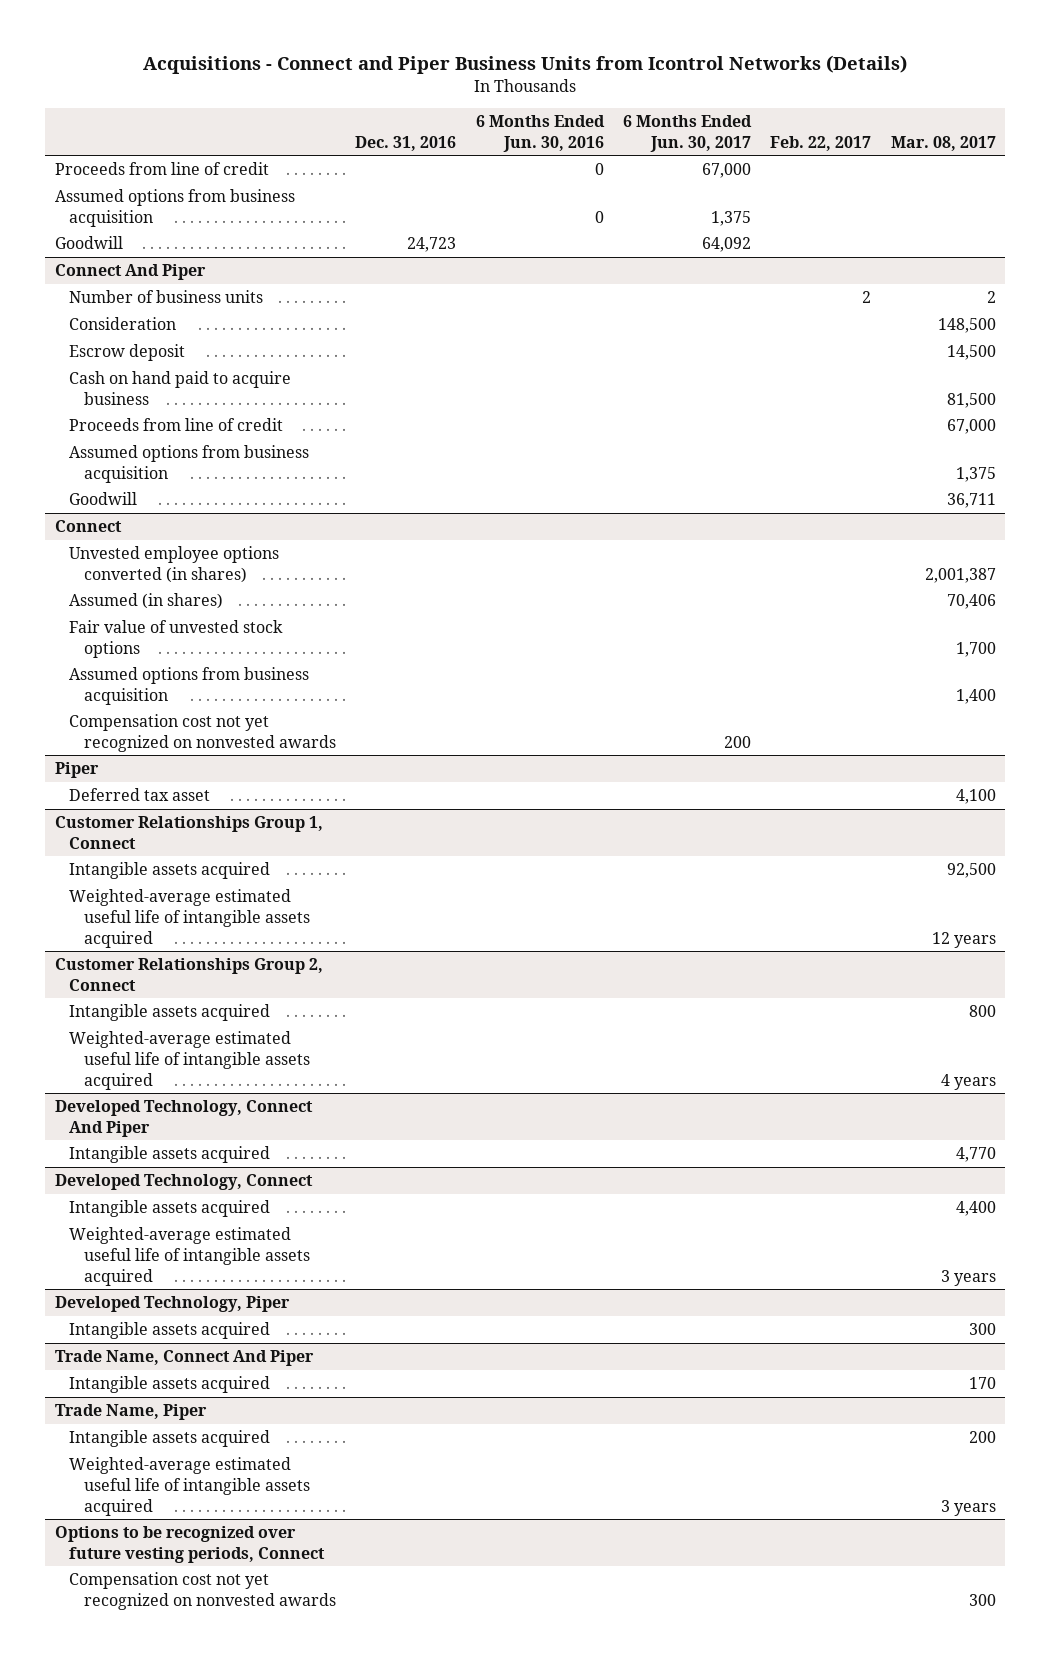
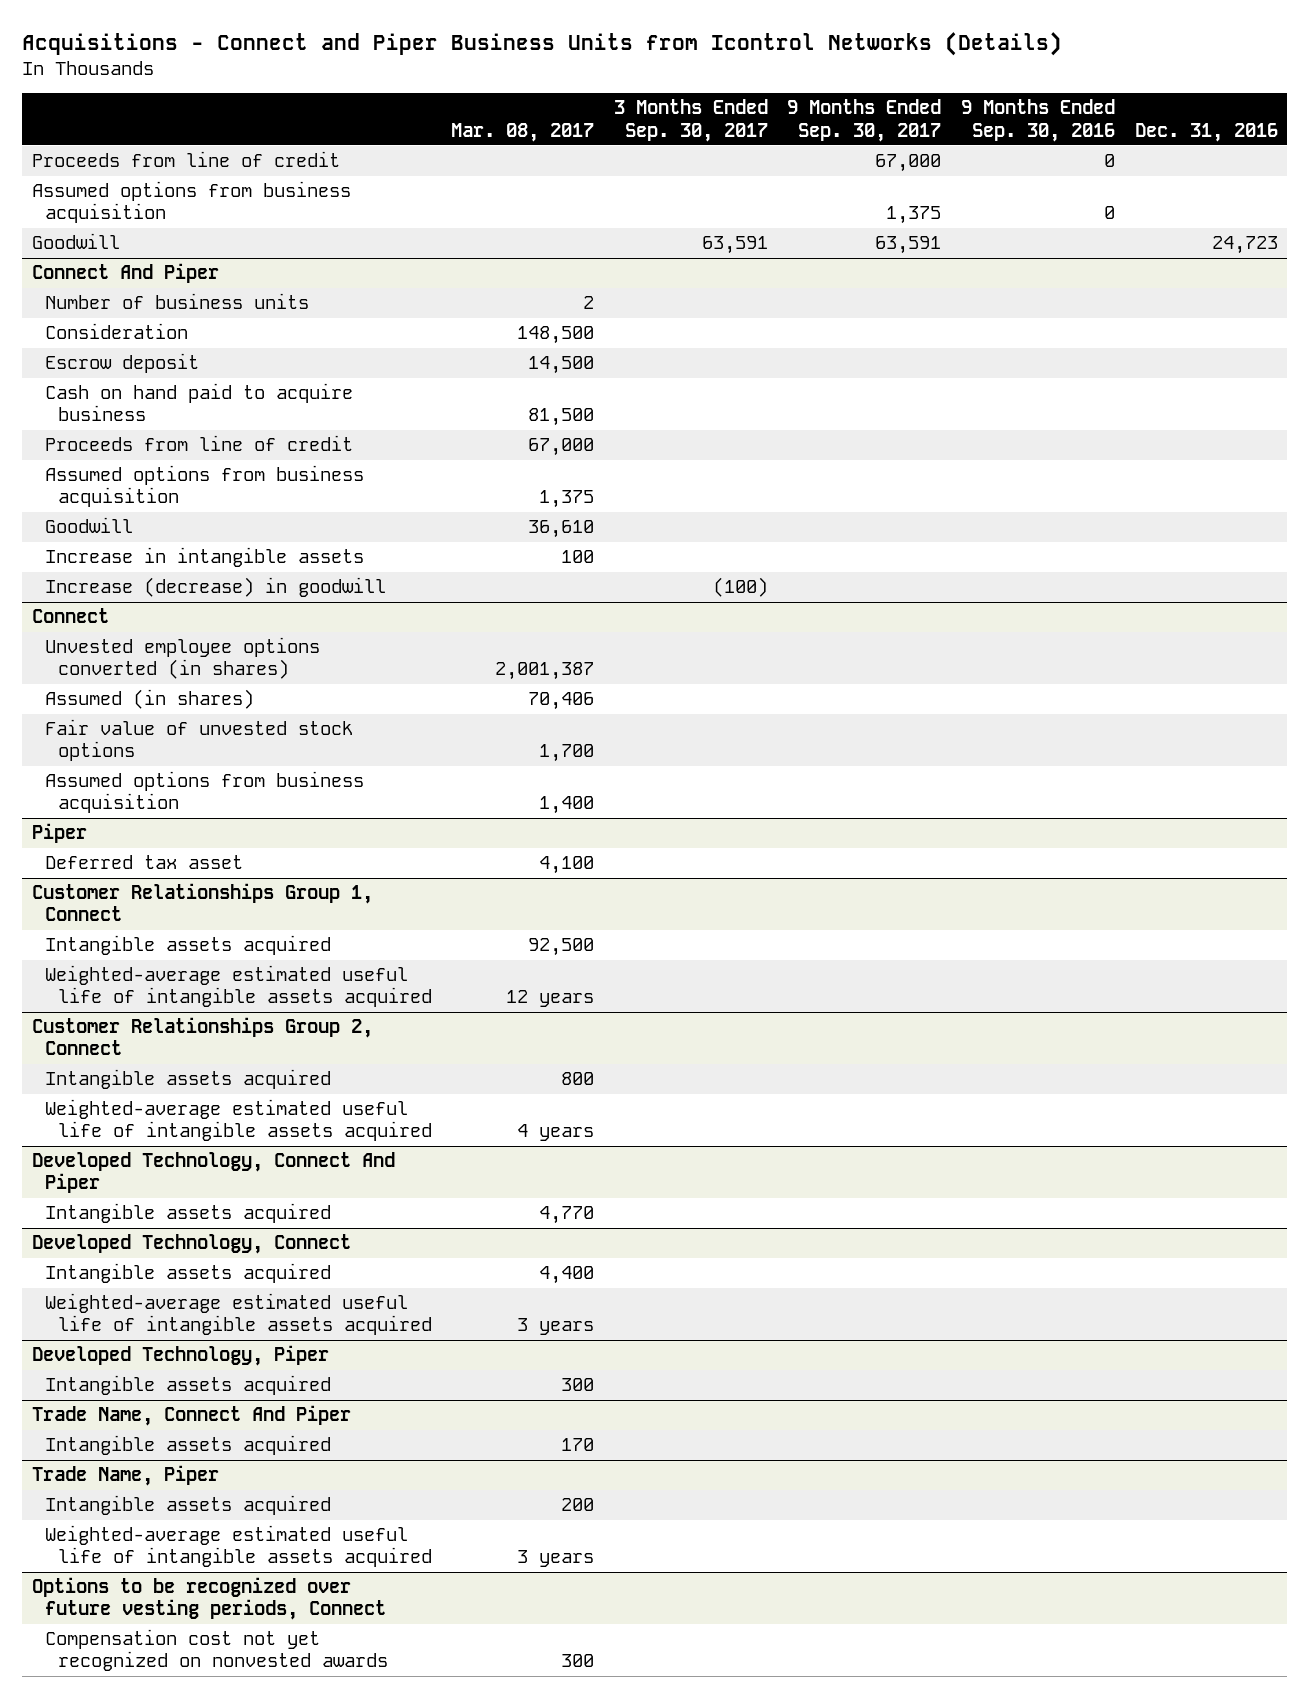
[475,115,605,152] 6 Months Ended Jun. 30, 2016 -> none
[622,115,752,152] 6 Months Ended Jun. 30, 2017 -> none
[770,135,872,151] Feb. 22, 2017 -> none
none -> [613,99,768,142] 3 Months Ended Sep. 30, 2017
none -> [787,99,942,142] 9 Months Ended Sep. 30, 2017
none -> [960,99,1115,142] 9 Months Ended Sep. 30, 2016
[946,493,996,509] 36,711 -> [528,520,595,539] 36,610
none -> [44,547,364,568] Increase in intangible assets
none -> [44,577,386,598] Increase (decrease) in goodwill
[69,714,337,752] Compensation cost not yet recognized on nonvested awards -> none

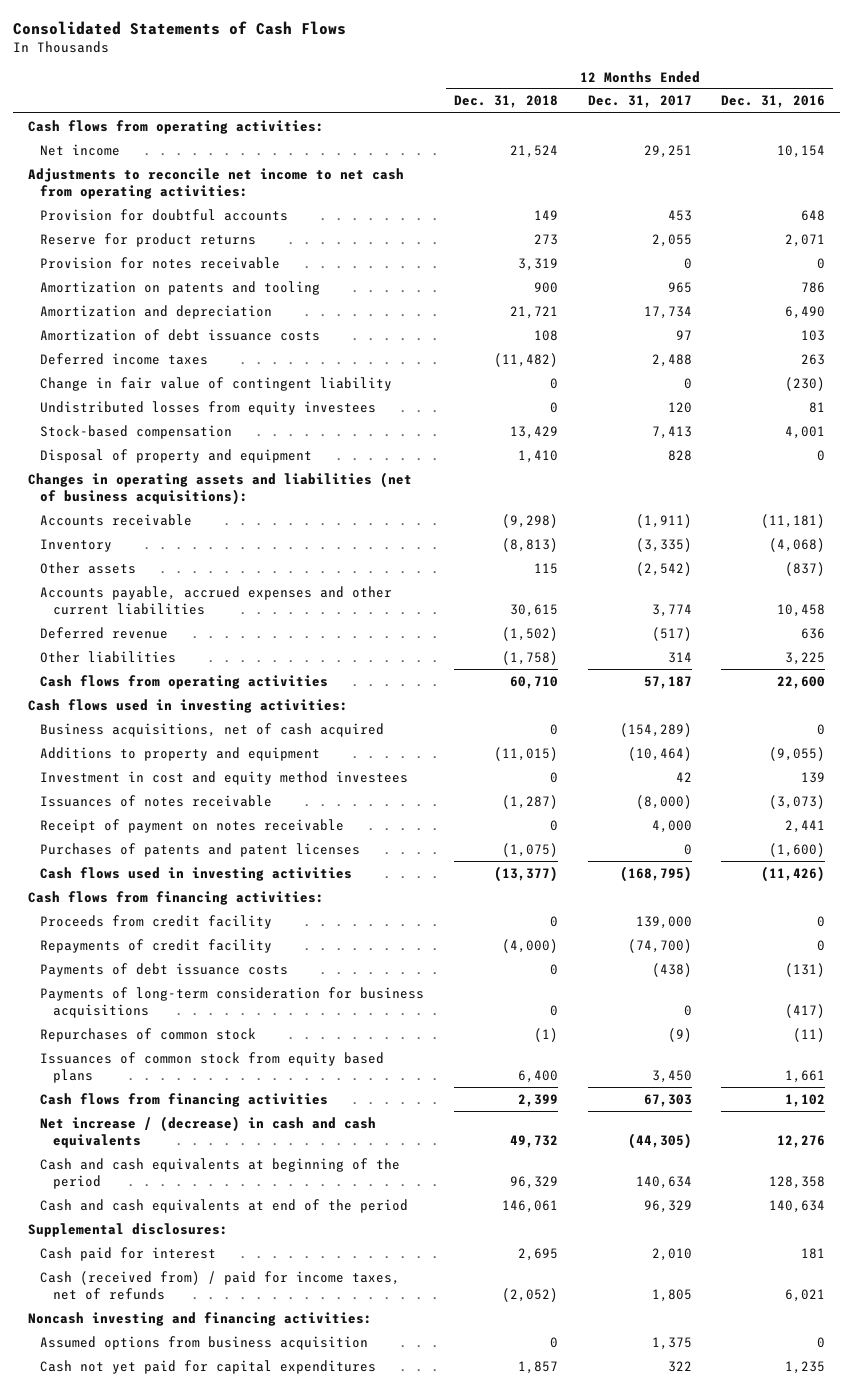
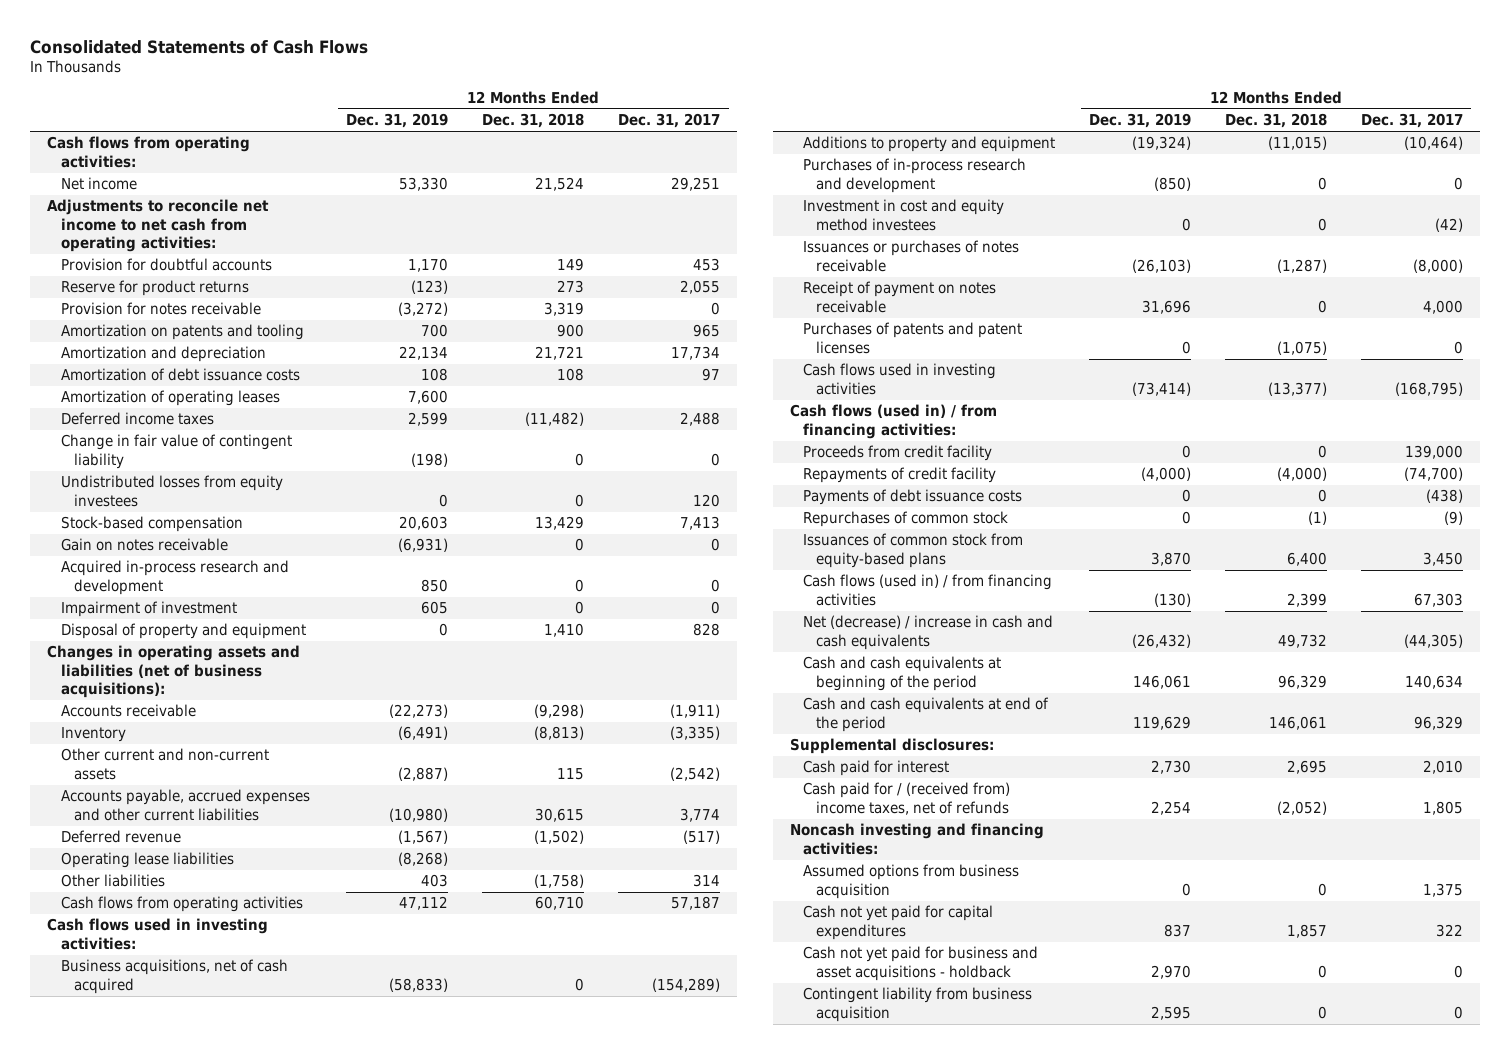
[721,95,826,109] Dec. 31, 2016 -> none
none -> [346,113,449,129] Dec. 31, 2019
none -> [60,390,280,407] Amortization of operating leases
none -> [60,538,228,552] Gain on notes receivable
none -> [60,560,289,595] Acquired in-process research and development
none -> [60,601,237,618] Impairment of investment
[40,561,137,574] Other assets -> [60,748,269,780] Other current and non-current assets
none -> [60,852,234,869] Operating lease liabilities
none -> [803,158,1027,193] Purchases of in-process research and development
[675,771,692,782] 42 -> [1434,217,1463,232] (42)
[40,794,273,807] Issuances of notes receivable -> [803,240,1020,272] Issuances or purchases of notes receivable
[27,890,324,905] Cash flows from financing activities: -> [790,404,998,439] Cash flows (used in) / from financing activities:
[40,986,425,1018] Payments of long-term consideration for business acquisitions -> none
[40,1051,385,1083] Issuances of common stock from equity based plans -> [803,533,1024,568] Issuances of common stock from equity-based plans
[40,1092,329,1107] Cash flows from financing activities -> [803,574,1053,606] Cash flows (used in) / from financing activities
[40,1115,377,1148] Net increase / (decrease) in cash and cash equivalents -> [803,615,1054,650] Net (decrease) / increase in cash and cash equivalents
[40,1270,401,1300] Cash (received from) / paid for income taxes, net of refunds -> [803,782,1011,815] Cash paid for / (received from) income taxes, net of refunds
none -> [803,946,1039,981] Cash not yet paid for business and asset acquisitions - holdback
none -> [803,987,1033,1022] Contingent liability from business acquisition

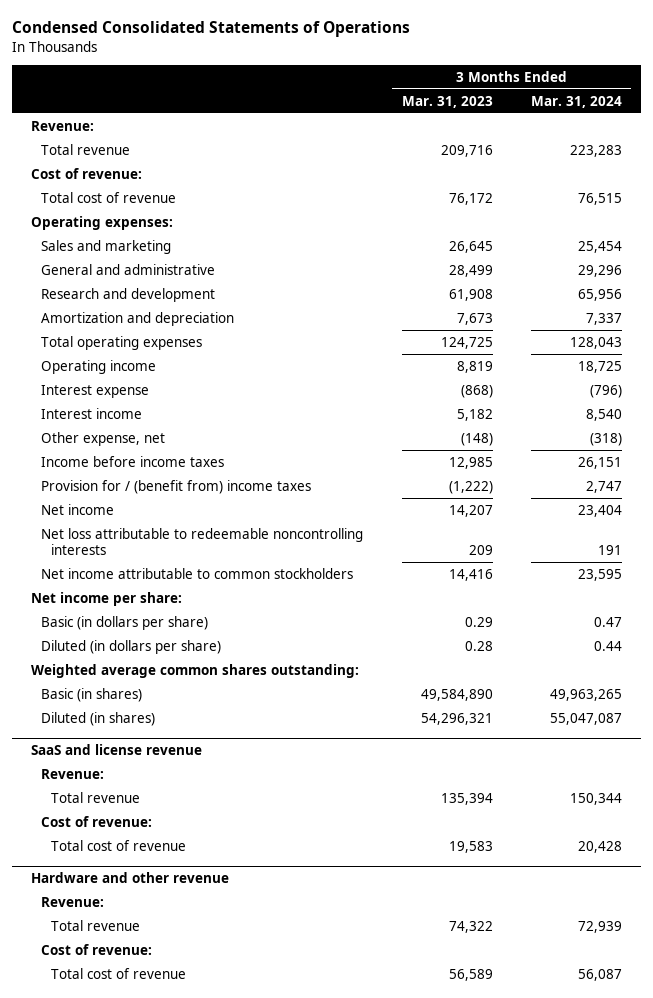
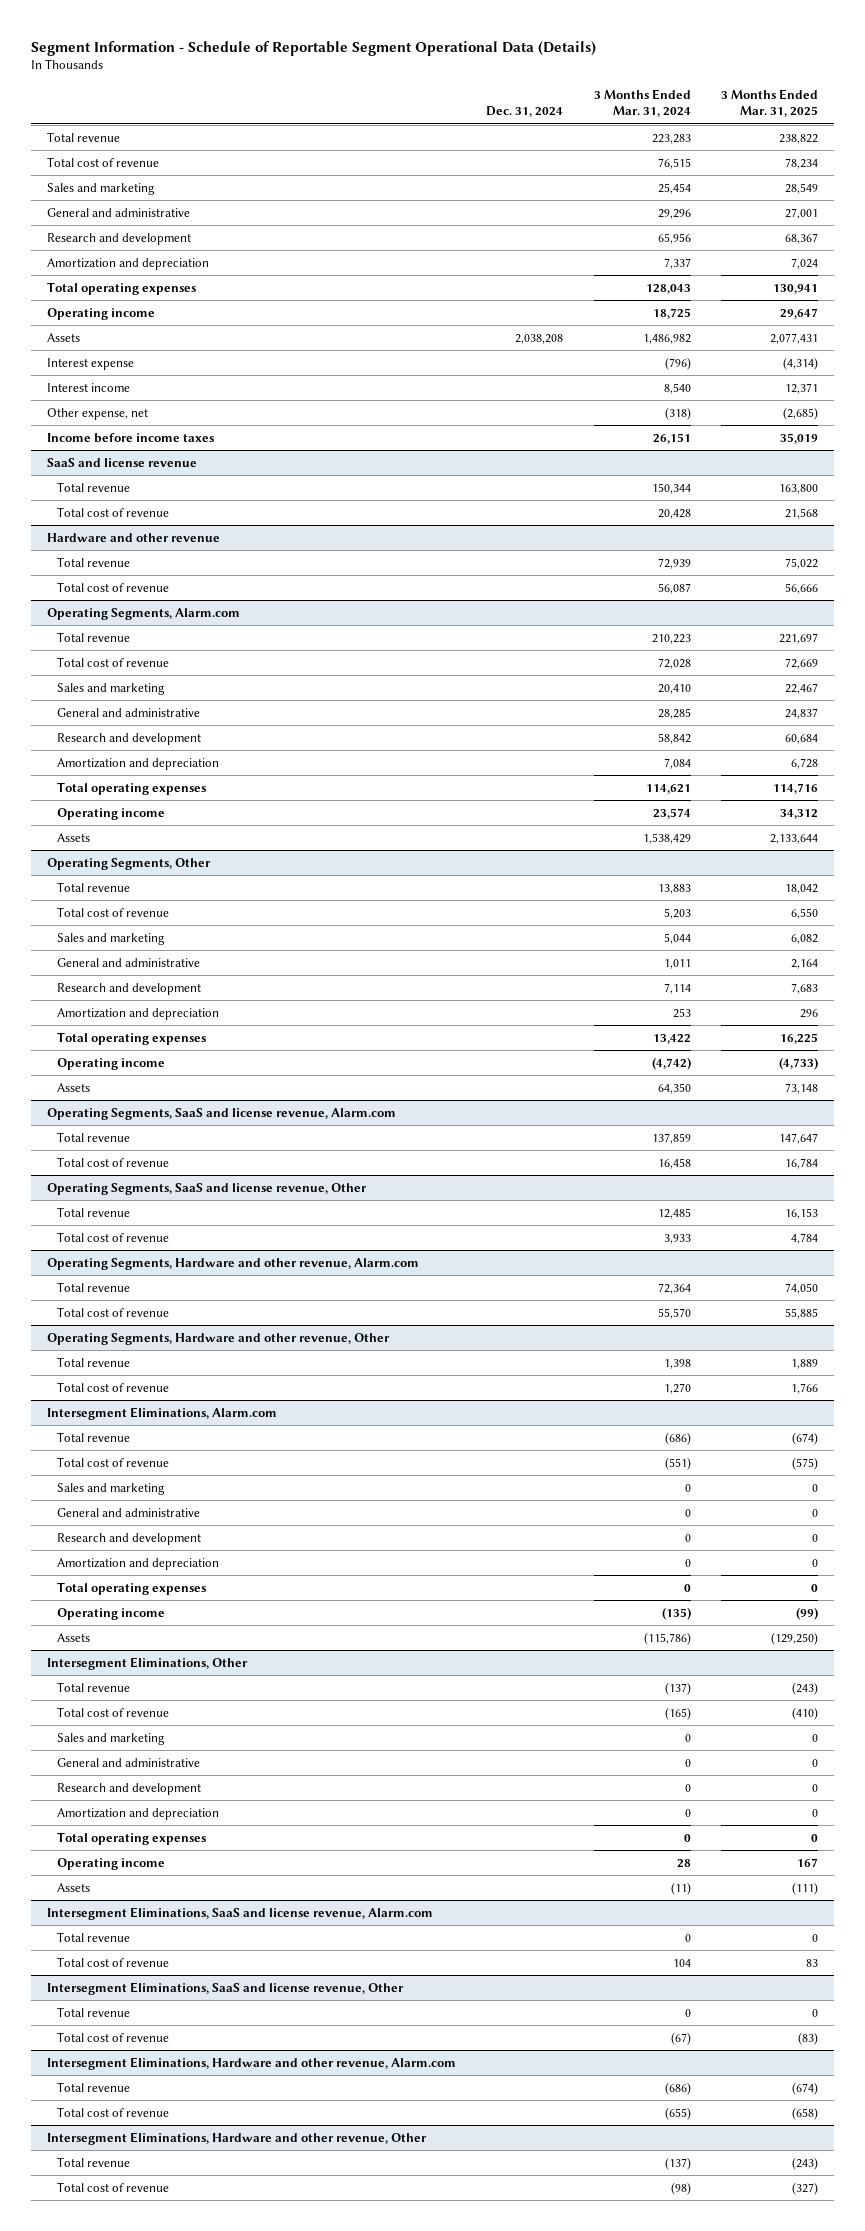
[12,21,411,38] Condensed Consolidated Statements of Operations -> [31,40,597,56] Segment Information - Schedule of Reportable Segment Operational Data (Details)
[401,95,493,108] Mar. 31, 2023 -> none
none -> [486,106,564,118] Dec. 31, 2024
none -> [721,89,819,118] 3 Months Ended Mar. 31, 2025
[31,120,95,131] Revenue: -> none
[31,167,143,179] Cost of revenue: -> none
[31,215,174,230] Operating expenses: -> none
none -> [46,332,80,342] Assets
[41,479,312,494] Provision for / (benefit from) income taxes -> none
[41,503,115,515] Net income -> none
[41,527,364,556] Net loss attributable to redeemable noncontrolling interests -> none
[41,567,354,579] Net income attributable to common stockholders -> none
[31,591,183,606] Net income per share: -> none
[41,615,209,630] Basic (in dollars per share) -> none
[41,639,222,654] Diluted (in dollars per share) -> none
[31,663,360,678] Weighted average common shares outstanding: -> none
[41,687,143,702] Basic (in shares) -> none
[41,711,156,726] Diluted (in shares) -> none
[41,768,105,779] Revenue: -> none
[41,815,153,827] Cost of revenue: -> none
[41,896,105,907] Revenue: -> none
[41,943,153,955] Cost of revenue: -> none
none -> [46,607,240,620] Operating Segments, Alarm.com
none -> [56,631,130,642] Total revenue
none -> [56,656,169,667] Total cost of revenue
none -> [56,682,165,695] Sales and marketing
none -> [56,707,200,717] General and administrative
none -> [56,732,201,745] Research and development
none -> [56,757,219,770] Amortization and depreciation
none -> [56,781,206,795] Total operating expenses
none -> [56,807,165,820] Operating income
none -> [56,832,90,842] Assets
none -> [46,857,211,870] Operating Segments, Other
none -> [56,881,130,892] Total revenue
none -> [56,906,169,917] Total cost of revenue
none -> [56,932,165,945] Sales and marketing
none -> [56,957,200,967] General and administrative
none -> [56,982,201,995] Research and development
none -> [56,1007,219,1020] Amortization and depreciation
none -> [56,1031,206,1045] Total operating expenses
none -> [56,1057,165,1070] Operating income
none -> [56,1082,90,1092] Assets
none -> [46,1107,396,1120] Operating Segments, SaaS and license revenue, Alarm.com
none -> [56,1131,130,1142] Total revenue
none -> [56,1156,169,1167] Total cost of revenue
none -> [46,1182,367,1195] Operating Segments, SaaS and license revenue, Other
none -> [56,1206,130,1217] Total revenue
none -> [56,1231,169,1242] Total cost of revenue
none -> [46,1257,419,1270] Operating Segments, Hardware and other revenue, Alarm.com
none -> [56,1281,130,1292] Total revenue
none -> [56,1306,169,1317] Total cost of revenue
none -> [46,1332,390,1345] Operating Segments, Hardware and other revenue, Other
none -> [56,1356,130,1367] Total revenue
none -> [56,1381,169,1392] Total cost of revenue
none -> [46,1406,277,1420] Intersegment Eliminations, Alarm.com
none -> [56,1431,130,1442] Total revenue
none -> [56,1456,169,1467] Total cost of revenue
none -> [56,1482,165,1495] Sales and marketing
none -> [56,1507,200,1517] General and administrative
none -> [56,1532,201,1545] Research and development
none -> [56,1557,219,1570] Amortization and depreciation
none -> [56,1581,206,1595] Total operating expenses
none -> [56,1607,165,1620] Operating income
none -> [56,1632,90,1642] Assets
none -> [46,1656,248,1670] Intersegment Eliminations, Other
none -> [56,1681,130,1692] Total revenue
none -> [56,1706,169,1717] Total cost of revenue
none -> [56,1732,165,1745] Sales and marketing
none -> [56,1757,200,1767] General and administrative
none -> [56,1782,201,1795] Research and development
none -> [56,1807,219,1820] Amortization and depreciation
none -> [56,1831,206,1845] Total operating expenses
none -> [56,1857,165,1870] Operating income
none -> [56,1882,90,1892] Assets
none -> [46,1906,433,1920] Intersegment Eliminations, SaaS and license revenue, Alarm.com
none -> [56,1931,130,1942] Total revenue
none -> [56,1956,169,1967] Total cost of revenue
none -> [46,1981,404,1995] Intersegment Eliminations, SaaS and license revenue, Other
none -> [56,2006,130,2017] Total revenue
none -> [56,2031,169,2042] Total cost of revenue
none -> [46,2056,456,2070] Intersegment Eliminations, Hardware and other revenue, Alarm.com
none -> [56,2081,130,2092] Total revenue
none -> [56,2106,169,2117] Total cost of revenue
none -> [46,2131,427,2145] Intersegment Eliminations, Hardware and other revenue, Other
none -> [56,2156,130,2167] Total revenue
none -> [56,2181,169,2192] Total cost of revenue

